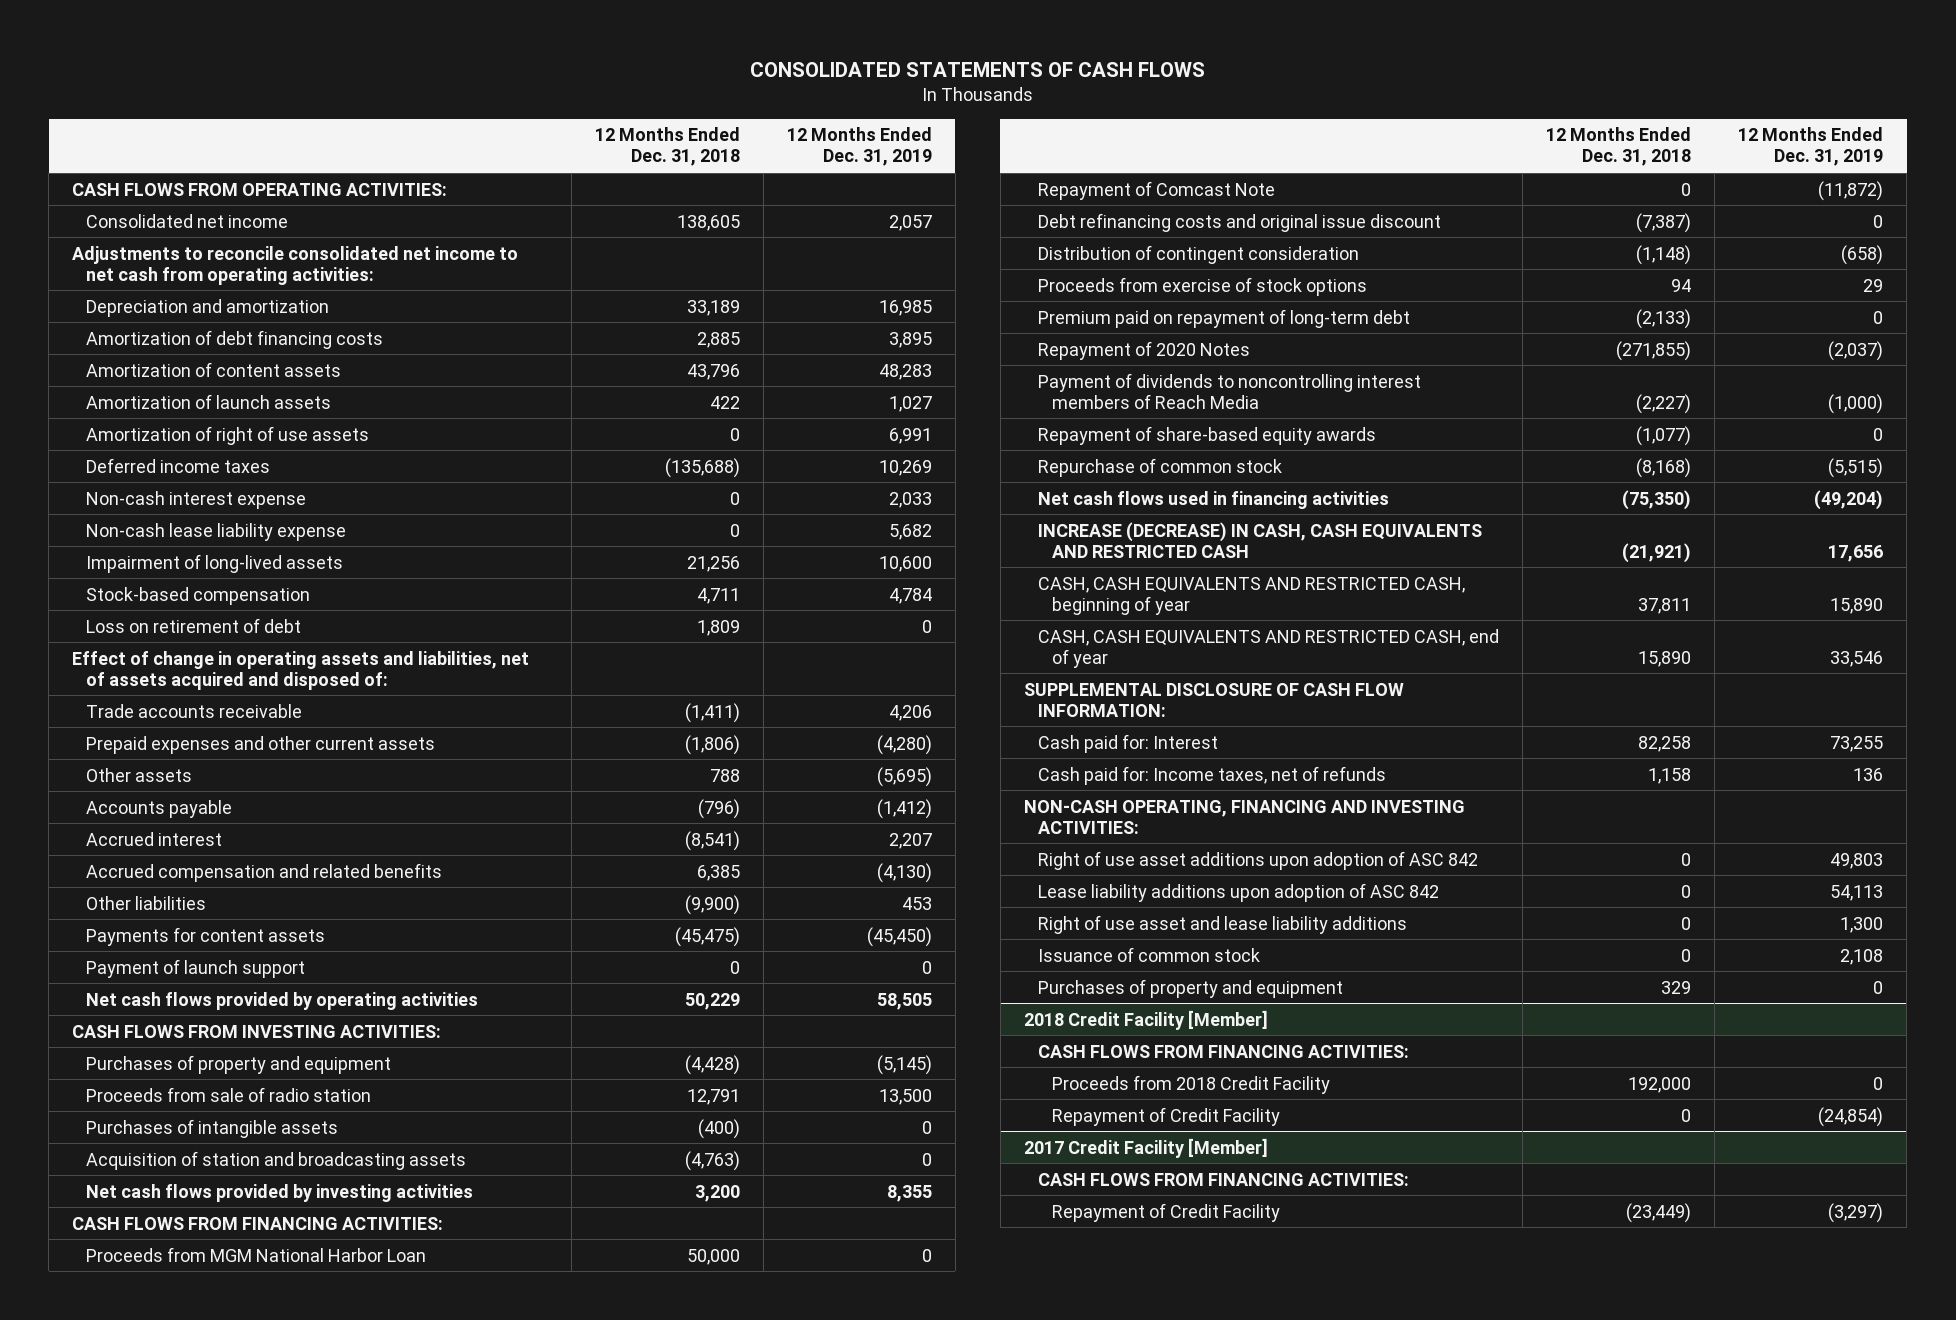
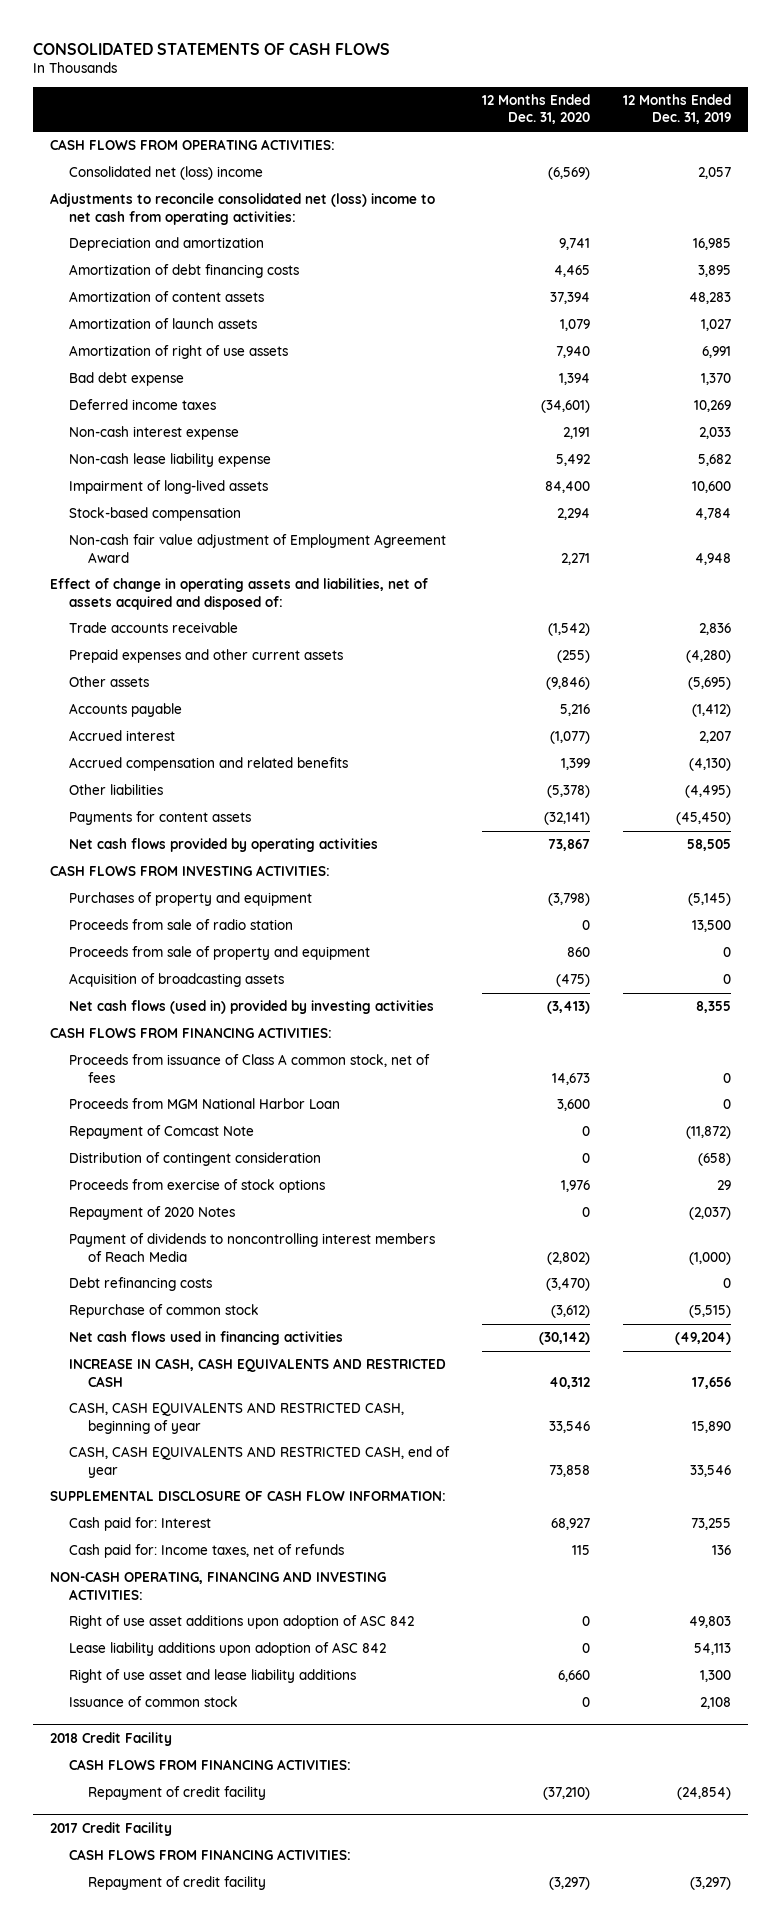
[594,127,740,167] 12 Months Ended Dec. 31, 2018 -> none
none -> [482,94,591,125] 12 Months Ended Dec. 31, 2020
[86,213,289,228] Consolidated net income -> [69,166,264,181] Consolidated net (loss) income
[72,245,519,285] Adjustments to reconcile consolidated net income to net cash from operating activities: -> [49,193,435,225] Adjustments to reconcile consolidated net (loss) income to net cash from operating activities:
none -> [69,372,185,387] Bad debt expense
[86,617,302,633] Loss on retirement of debt -> none
none -> [69,534,447,563] Non-cash fair value adjustment of Employment Agreement Award
[888,704,932,721] 4,206 -> [699,623,732,636] 2,836
[901,896,932,910] 453 -> [685,785,732,799] (4,495)
[86,958,306,978] Payment of launch support -> none
[86,1118,339,1138] Purchases of intangible assets -> none
none -> [69,946,371,961] Proceeds from sale of property and equipment
[86,1150,467,1170] Acquisition of station and broadcasting assets -> [69,973,285,988] Acquisition of broadcasting assets
[86,1183,474,1202] Net cash flows provided by investing activities -> [69,1000,435,1015] Net cash flows (used in) provided by investing activities
none -> [69,1054,431,1083] Proceeds from issuance of Class A common stock, net of fees
[1037,212,1441,232] Debt refinancing costs and original issue discount -> none
[1037,308,1410,328] Premium paid on repayment of long-term debt -> none
[1037,425,1376,445] Repayment of share-based equity awards -> none
none -> [69,1277,213,1292] Debt refinancing costs
[1037,521,1482,558] INCREASE (DECREASE) IN CASH, CASH EQUIVALENTS AND RESTRICTED CASH -> [69,1358,447,1387] INCREASE IN CASH, CASH EQUIVALENTS AND RESTRICTED CASH
[1037,978,1343,998] Purchases of property and equipment -> none
[1023,1009,1268,1030] 2018 Credit Facility [Member] -> [49,1732,172,1747] 2018 Credit Facility
[1051,1074,1330,1094] Proceeds from 2018 Credit Facility -> none
[1051,1106,1280,1126] Repayment of Credit Facility -> [88,1786,267,1801] Repayment of credit facility
[1023,1137,1268,1158] 2017 Credit Facility [Member] -> [49,1822,172,1837] 2017 Credit Facility
[1051,1202,1280,1222] Repayment of Credit Facility -> [88,1876,267,1891] Repayment of credit facility

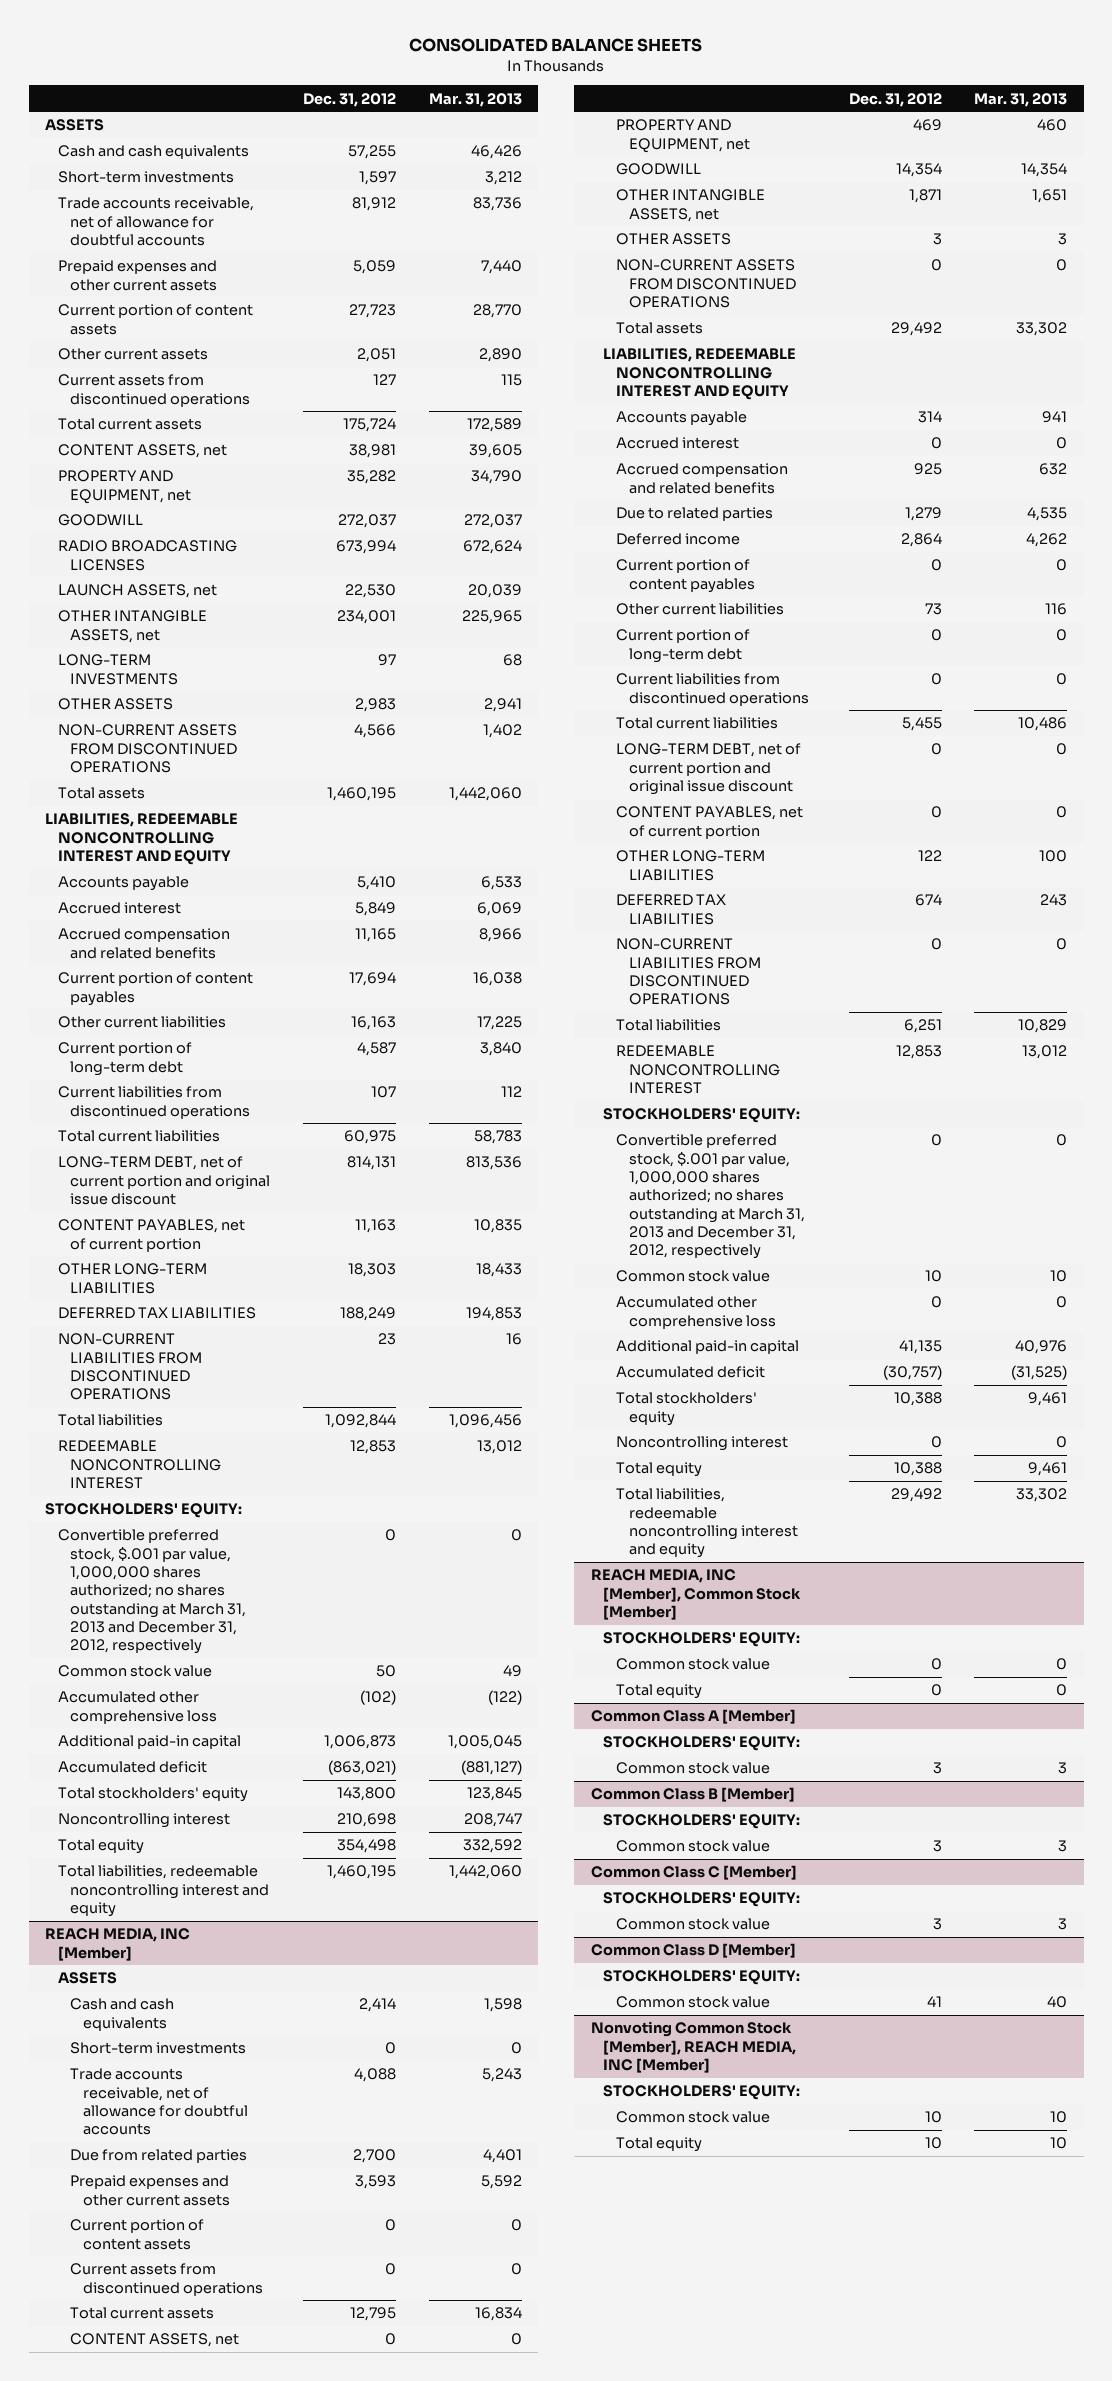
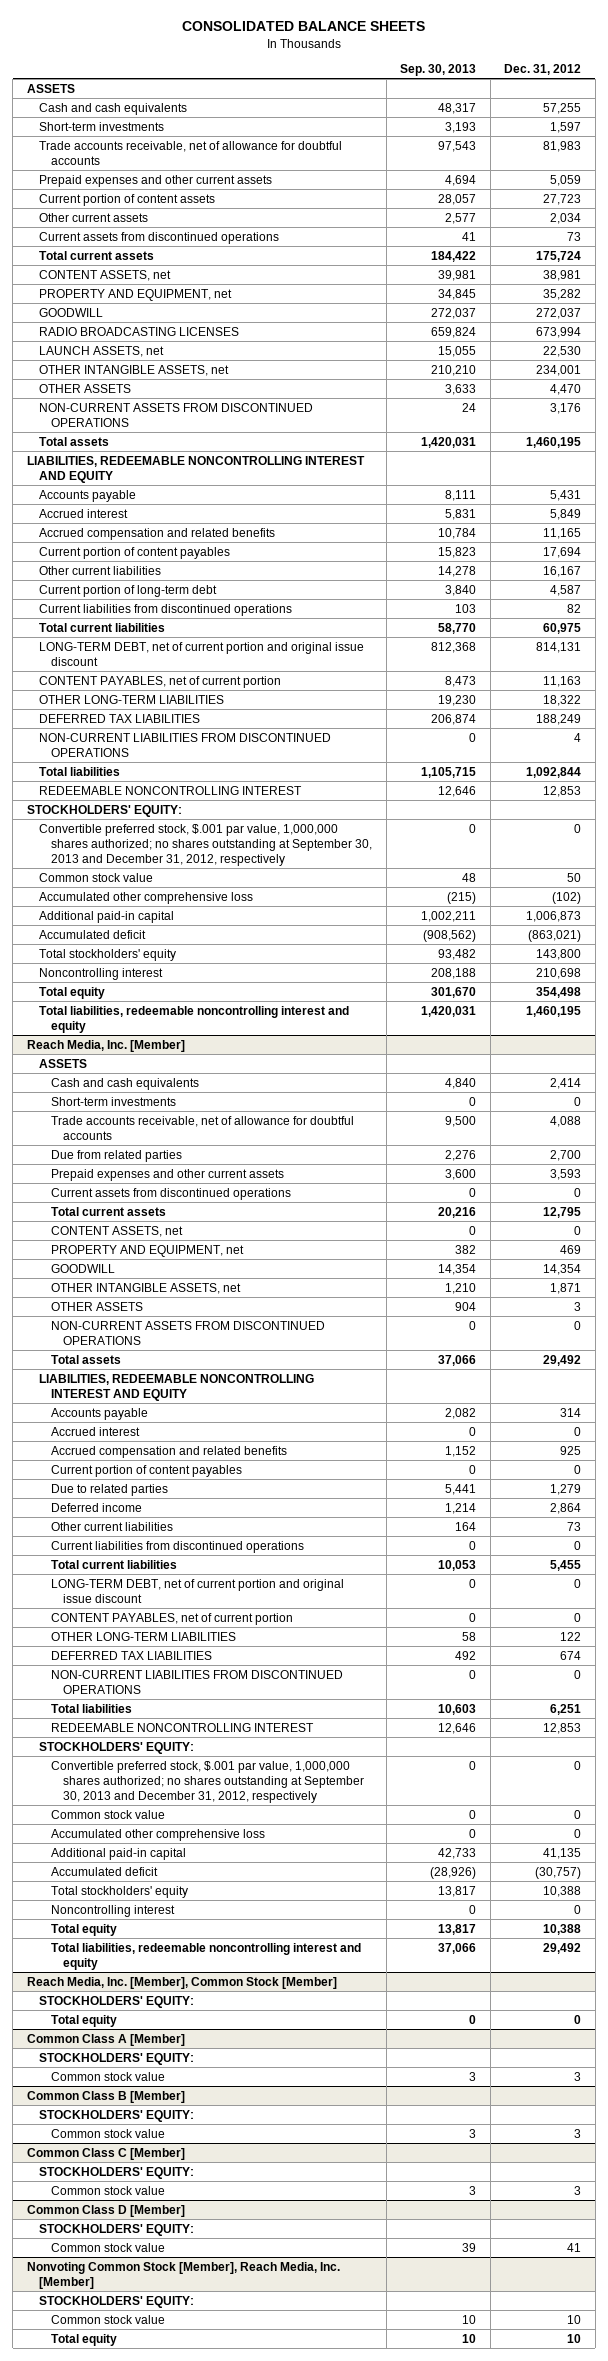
[428,92,522,107] Mar. 31, 2013 -> none
none -> [400,64,477,77] Sep. 30, 2013
[352,197,397,212] 81,912 -> [543,140,582,152] 81,983
[357,348,397,363] 2,051 -> [550,212,582,224] 2,034
[373,374,397,386] 127 -> [567,231,582,241] 73
[57,654,179,685] LONG-TERM INVESTMENTS -> none
[355,698,397,713] 2,983 -> [550,383,582,395] 4,470
[354,724,397,739] 4,566 -> [550,402,582,414] 3,176
[357,876,397,891] 5,410 -> [550,489,582,501] 5,431
[351,1016,397,1031] 16,163 -> [543,565,582,577] 16,167
[371,1086,397,1099] 107 -> [567,603,582,613] 82
[348,1263,397,1278] 18,303 -> [543,694,582,706] 18,322
[378,1333,397,1346] 23 -> [574,732,582,742] 4
[57,1529,247,1655] Convertible preferred stock, $.001 par value, 1,000,000 shares authorized; no shares outstanding at March 31, 2013 and December 31, 2012, respectively -> [38,823,373,866] Convertible preferred stock, $.001 par value, 1,000,000 shares authorized; no shares outstanding at September 30, 2013 and December 31, 2012, respectively
[45,1928,191,1961] REACH MEDIA, INC [Member] -> [26,1039,185,1052] Reach Media, Inc. [Member]
[70,2219,205,2250] Current portion of content assets -> none
none -> [51,1464,243,1477] Current portion of content payables
[616,559,755,593] Current portion of content payables -> none
[616,629,751,663] Current portion of long-term debt -> none
[616,1134,805,1260] Convertible preferred stock, $.001 par value, 1,000,000 shares authorized; no shares outstanding at March 31, 2013 and December 31, 2012, respectively -> [51,1760,365,1803] Convertible preferred stock, $.001 par value, 1,000,000 shares authorized; no shares outstanding at September 30, 2013 and December 31, 2012, respectively
[924,1270,942,1283] 10 -> [574,1809,582,1819] 0
[590,1569,802,1620] REACH MEDIA, INC [Member], Common Stock [Member] -> [26,1976,337,1989] Reach Media, Inc. [Member], Common Stock [Member]
[616,1658,771,1671] Common stock value -> none
[590,2021,797,2073] Nonvoting Common Stock [Member], REACH MEDIA, INC [Member] -> [26,2261,340,2289] Nonvoting Common Stock [Member], Reach Media, Inc. [Member]

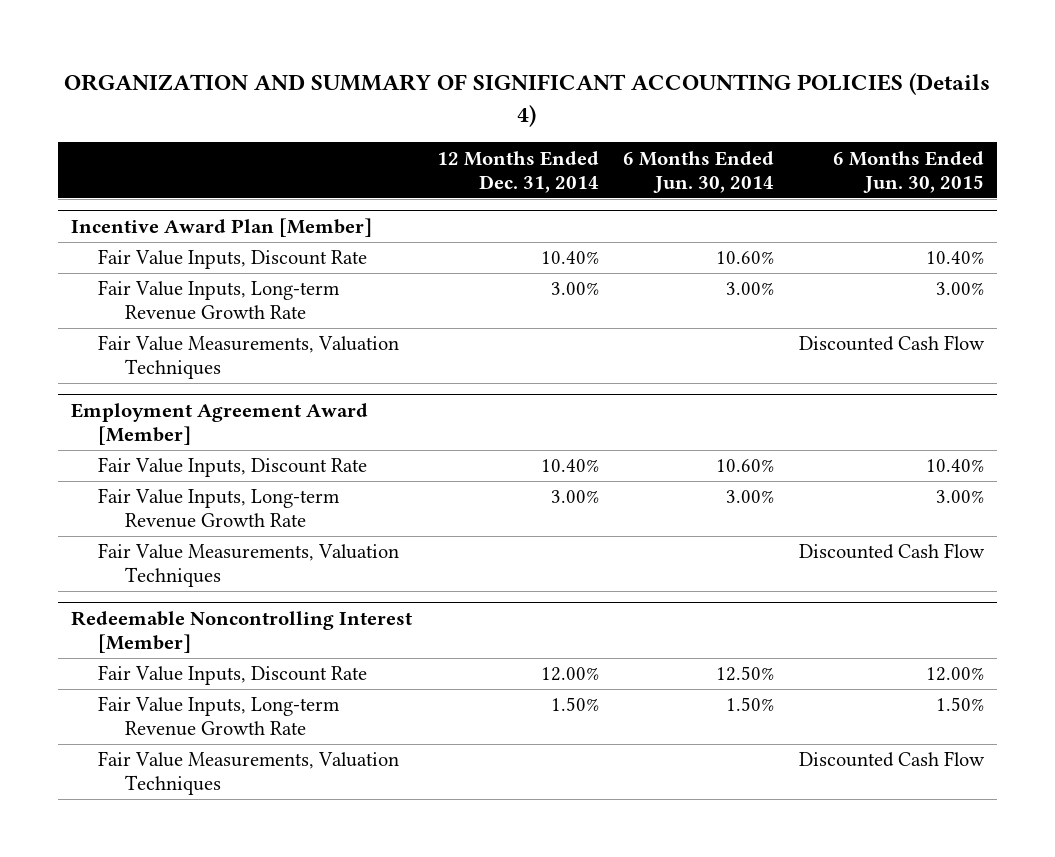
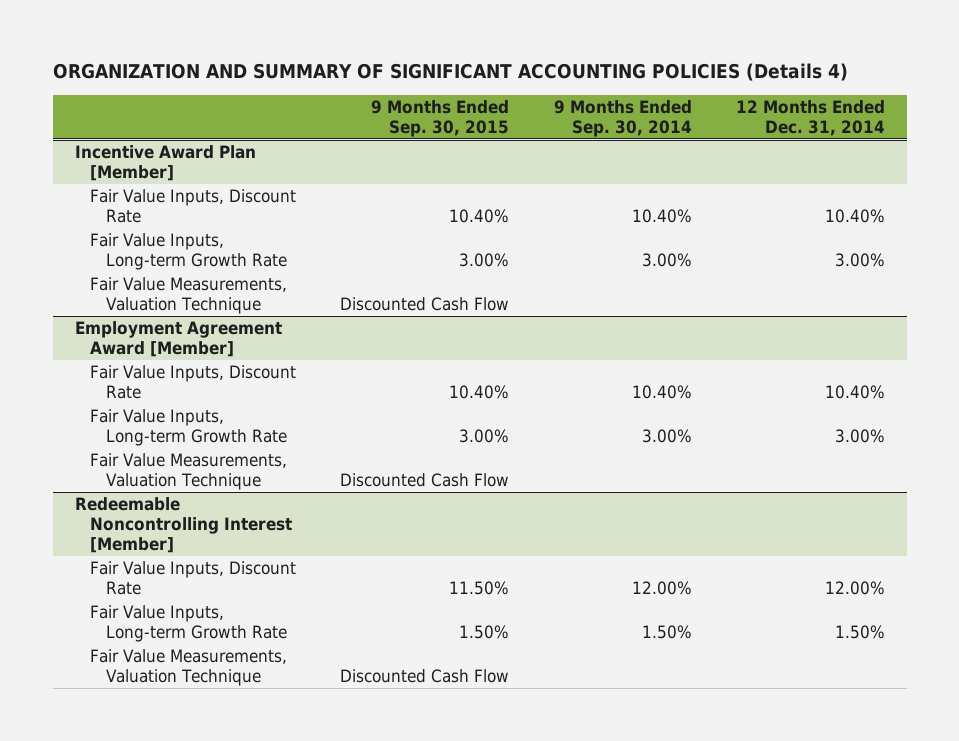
[623,150,775,193] 6 Months Ended Jun. 30, 2014 -> none
[833,150,985,193] 6 Months Ended Jun. 30, 2015 -> none
none -> [371,100,510,137] 9 Months Ended Sep. 30, 2015
none -> [553,100,692,137] 9 Months Ended Sep. 30, 2014
[97,280,340,321] Fair Value Inputs, Long-term Revenue Growth Rate -> [90,233,288,270] Fair Value Inputs, Long-term Growth Rate
[97,335,399,380] Fair Value Measurements, Valuation Techniques -> [90,277,288,314] Fair Value Measurements, Valuation Technique
[97,488,340,529] Fair Value Inputs, Long-term Revenue Growth Rate -> [90,409,288,446] Fair Value Inputs, Long-term Growth Rate
[97,543,399,588] Fair Value Measurements, Valuation Techniques -> [90,453,288,490] Fair Value Measurements, Valuation Technique
[97,696,340,737] Fair Value Inputs, Long-term Revenue Growth Rate -> [90,605,288,642] Fair Value Inputs, Long-term Growth Rate
[97,751,399,796] Fair Value Measurements, Valuation Techniques -> [90,649,288,686] Fair Value Measurements, Valuation Technique

